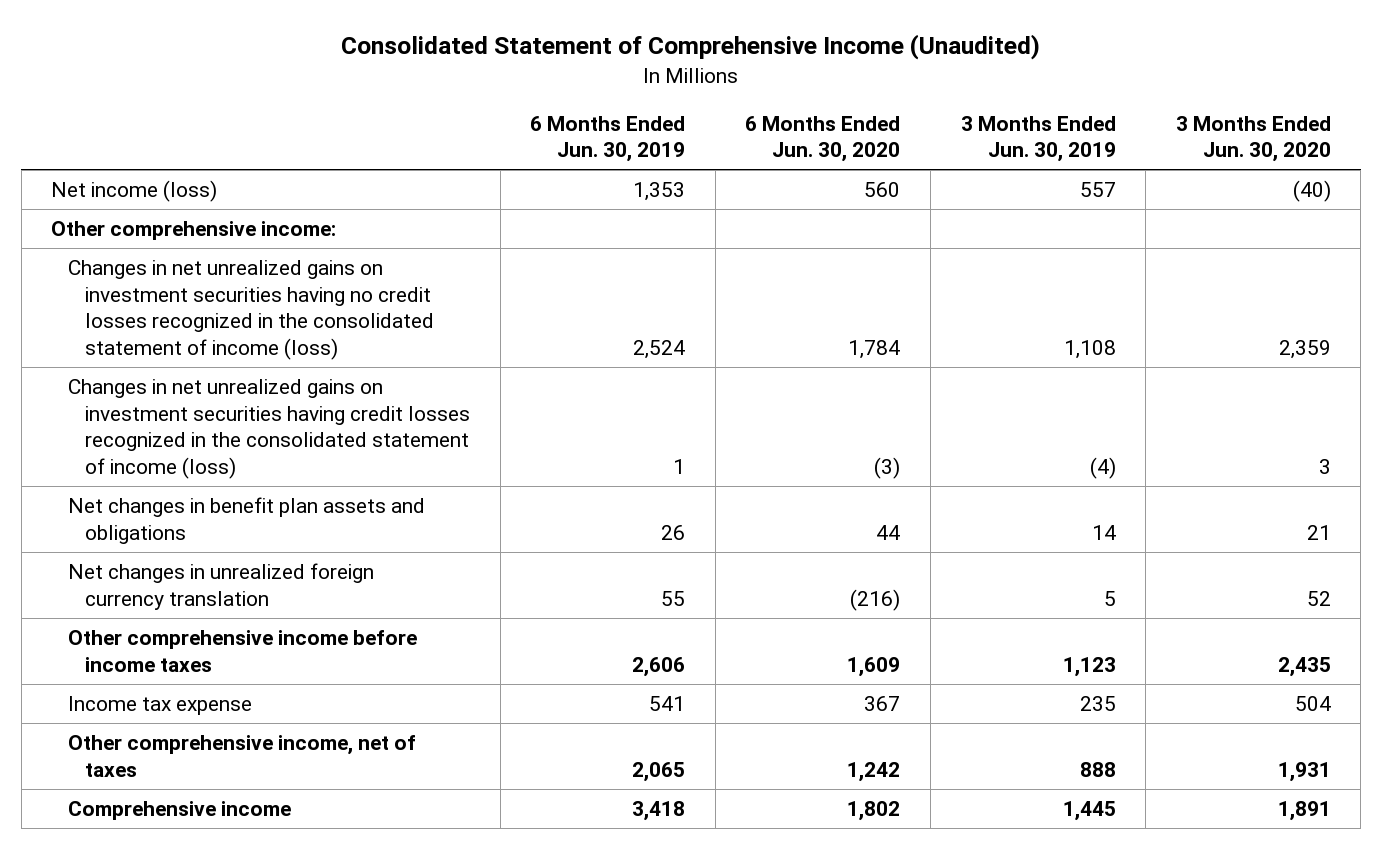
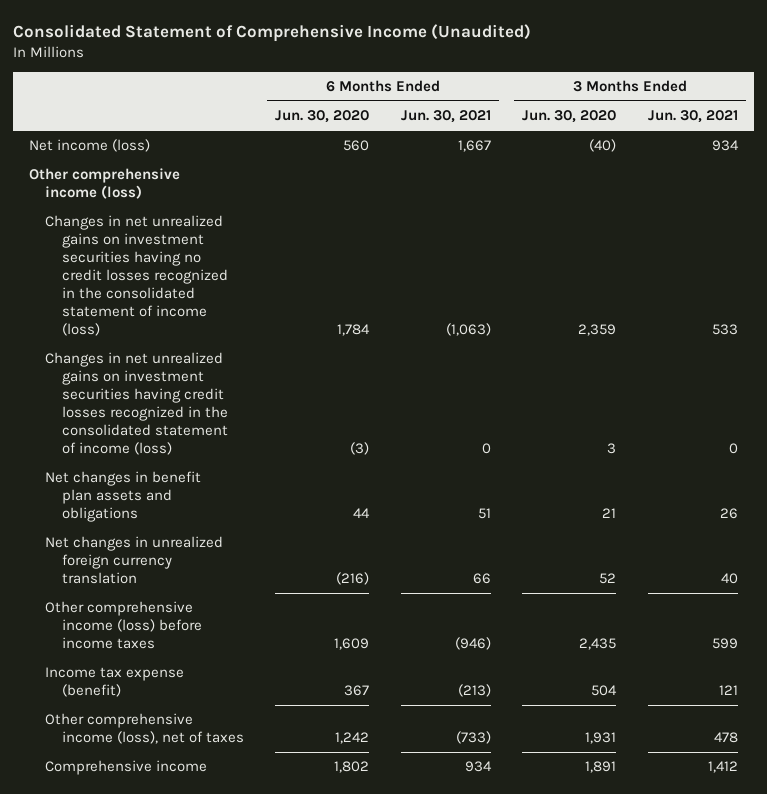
[530,115,686,163] 6 Months Ended Jun. 30, 2019 -> none
[960,115,1116,163] 3 Months Ended Jun. 30, 2019 -> none
none -> [400,110,491,124] Jun. 30, 2021
none -> [647,110,738,124] Jun. 30, 2021
[51,221,337,241] Other comprehensive income: -> [29,168,181,200] Other comprehensive income (loss)
[68,630,418,672] Other comprehensive income before income taxes -> [45,601,202,650] Other comprehensive income (loss) before income taxes
[68,696,253,716] Income tax expense -> [45,667,185,698] Income tax expense (benefit)
[68,735,417,777] Other comprehensive income, net of taxes -> [45,713,244,745] Other comprehensive income (loss), net of taxes

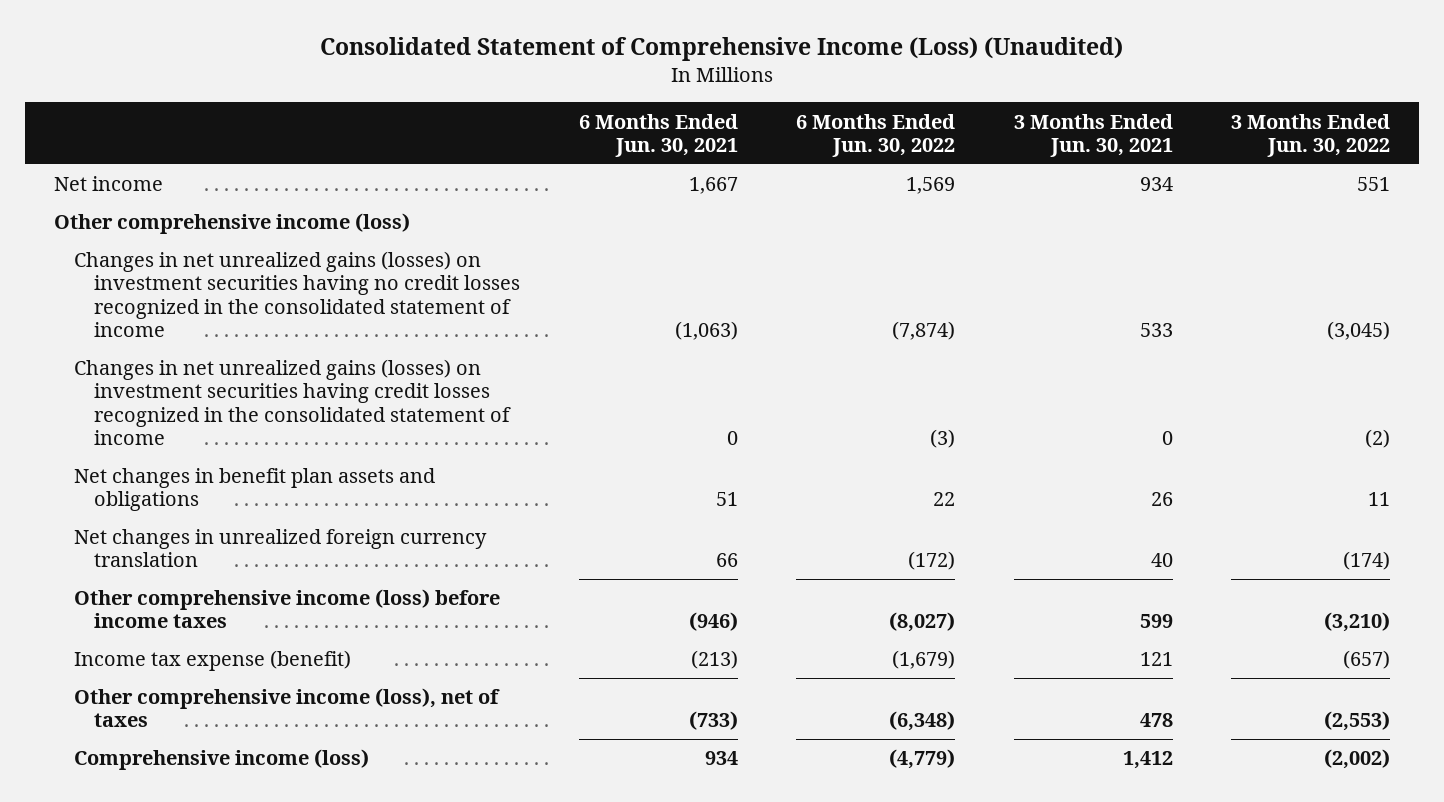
[13,23,532,42] Consolidated Statement of Comprehensive Income (Unaudited) -> [319,37,1123,62] Consolidated Statement of Comprehensive Income (Loss) (Unaudited)
[275,110,370,124] Jun. 30, 2020 -> none
[522,110,617,124] Jun. 30, 2020 -> none
none -> [796,113,956,157] 6 Months Ended Jun. 30, 2022
none -> [1231,113,1391,157] 3 Months Ended Jun. 30, 2022
[29,139,151,153] Net income (loss) -> [53,176,163,192] Net income
[45,215,228,337] Changes in net unrealized gains on investment securities having no credit losses recognized in the consolidated statement of income (loss) -> [73,251,521,338] Changes in net unrealized gains (losses) on investment securities having no credit losses recognized in the consolidated statement of income
[45,352,228,456] Changes in net unrealized gains on investment securities having credit losses recognized in the consolidated statement of income (loss) -> [73,359,512,446] Changes in net unrealized gains (losses) on investment securities having credit losses recognized in the consolidated statement of income
[45,760,208,776] Comprehensive income -> [73,749,369,771] Comprehensive income (loss)

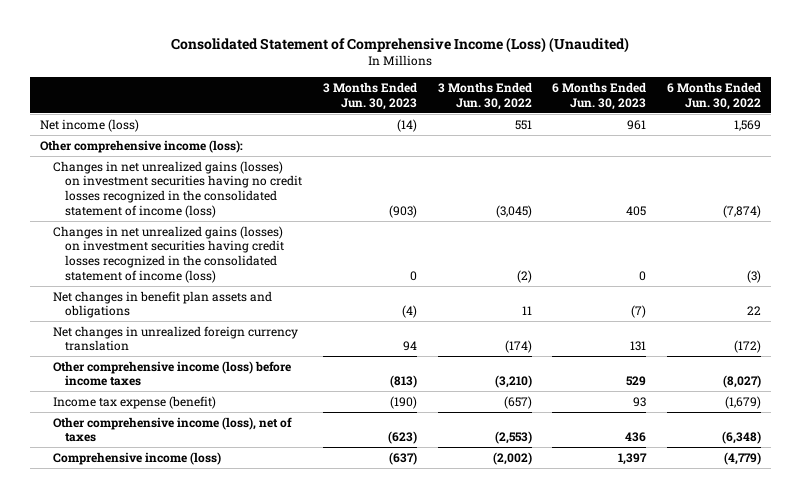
[578,113,738,157] 6 Months Ended Jun. 30, 2021 -> none
[1013,113,1173,157] 3 Months Ended Jun. 30, 2021 -> none
none -> [322,82,417,110] 3 Months Ended Jun. 30, 2023
none -> [552,82,647,110] 6 Months Ended Jun. 30, 2023
[53,176,163,192] Net income -> [40,118,140,132] Net income (loss)
[53,213,410,235] Other comprehensive income (loss) -> [40,139,244,153] Other comprehensive income (loss):
[73,251,521,338] Changes in net unrealized gains (losses) on investment securities having no credit losses recognized in the consolidated statement of income -> [52,160,303,218] Changes in net unrealized gains (losses) on investment securities having no credit losses recognized in the consolidated statement of income (loss)
[73,359,512,446] Changes in net unrealized gains (losses) on investment securities having credit losses recognized in the consolidated statement of income -> [52,225,285,283] Changes in net unrealized gains (losses) on investment securities having credit losses recognized in the consolidated statement of income (loss)

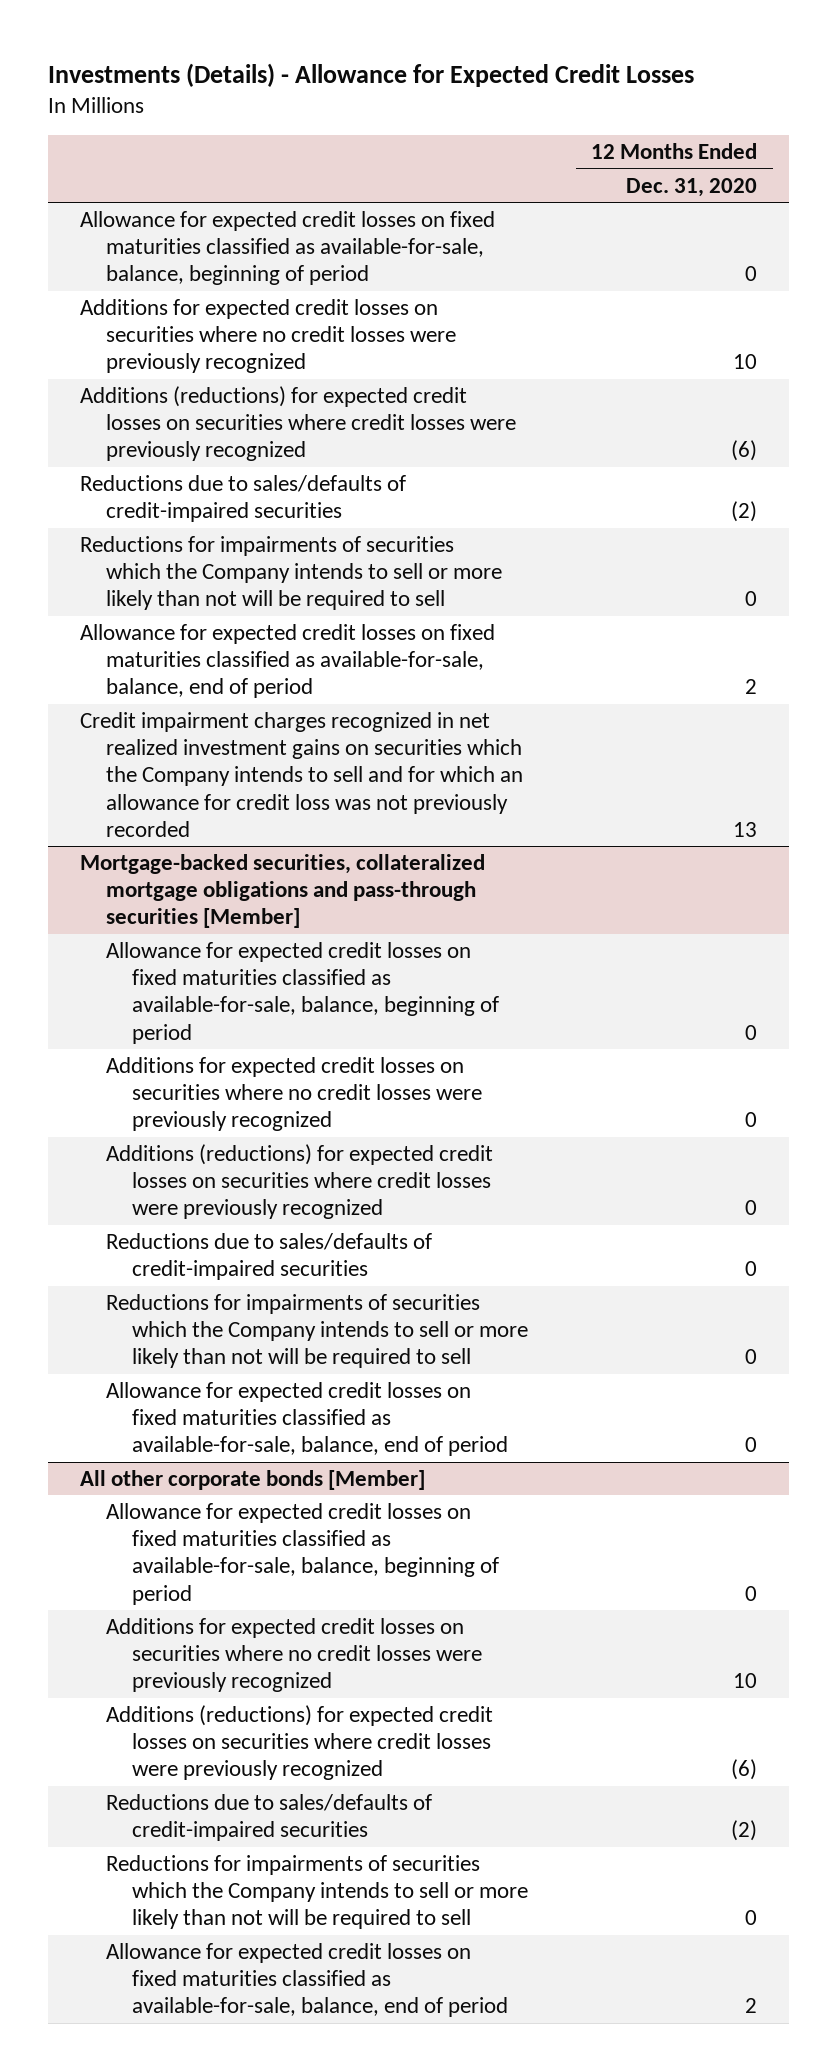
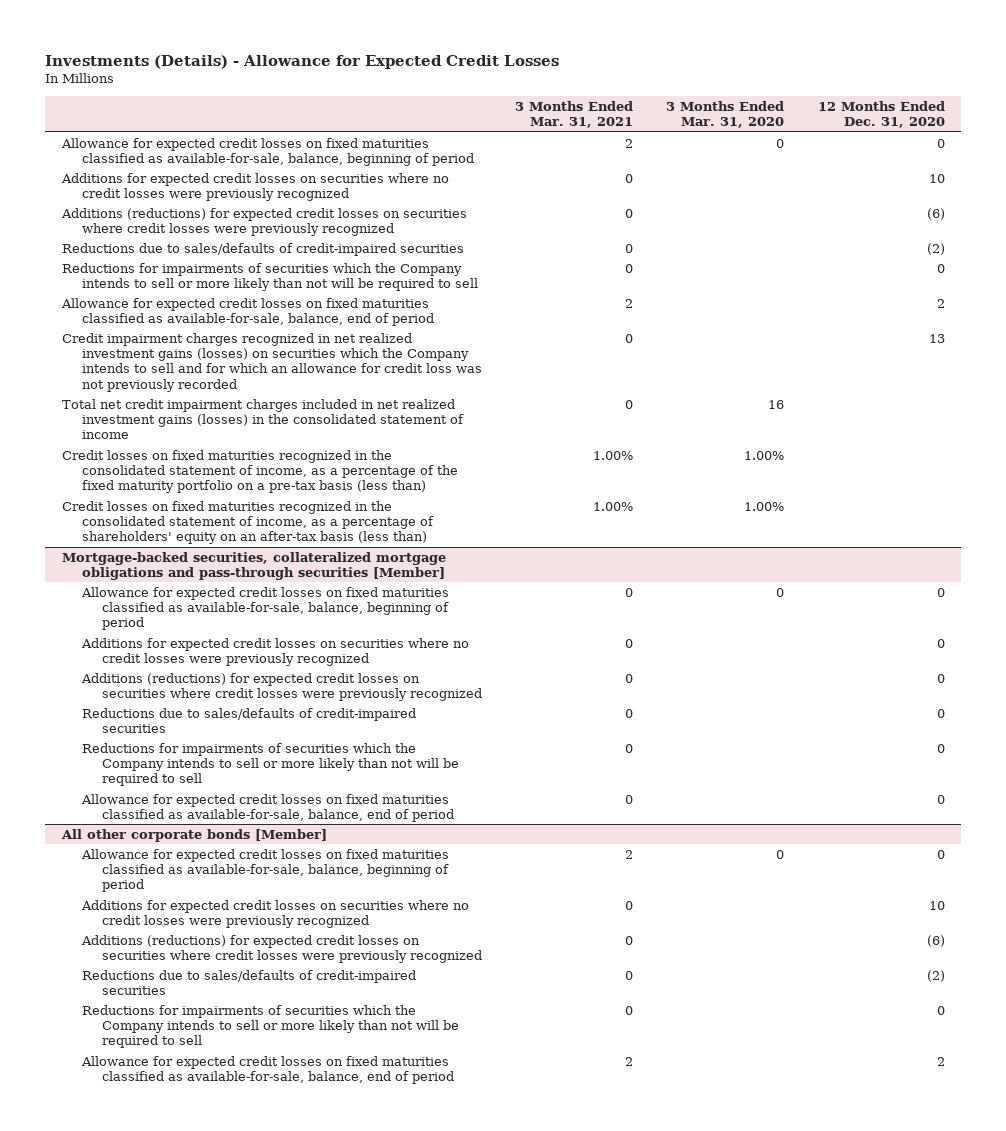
none -> [515,101,634,129] 3 Months Ended Mar. 31, 2021
none -> [666,101,785,129] 3 Months Ended Mar. 31, 2020
[79,711,524,837] Credit impairment charges recognized in net realized investment gains on securities which the Company intends to sell and for which an allowance for credit loss was not previously recorded -> [61,332,483,392] Credit impairment charges recognized in net realized investment gains (losses) on securities which the Company intends to sell and for which an allowance for credit loss was not previously recorded
none -> [61,398,465,440] Total net credit impairment charges included in net realized investment gains (losses) in the consolidated statement of income
none -> [61,449,459,494] Credit losses on fixed maturities recognized in the consolidated statement of income, as a percentage of the fixed maturity portfolio on a pre-tax basis (less than)
none -> [61,500,435,545] Credit losses on fixed maturities recognized in the consolidated statement of income, as a percentage of shareholders' equity on an after-tax basis (less than)

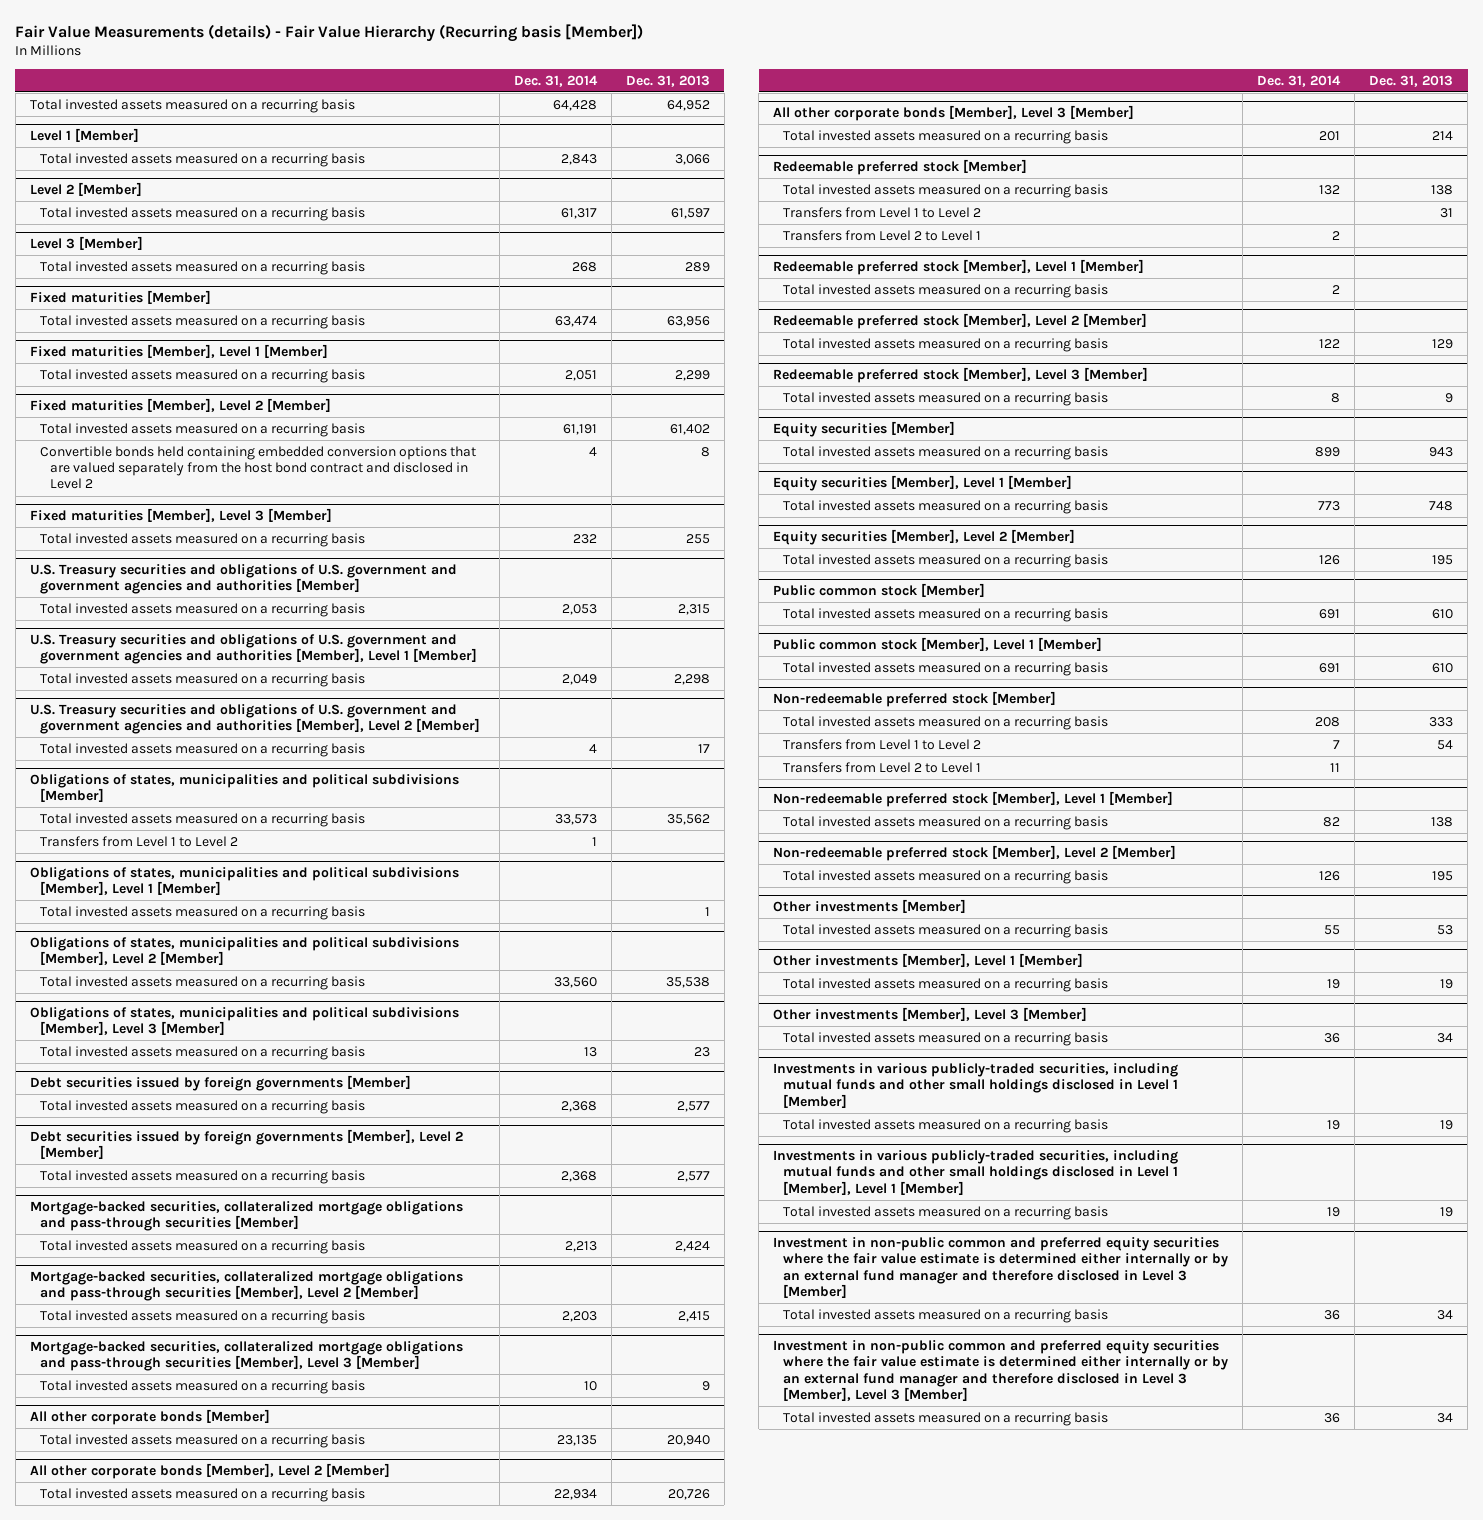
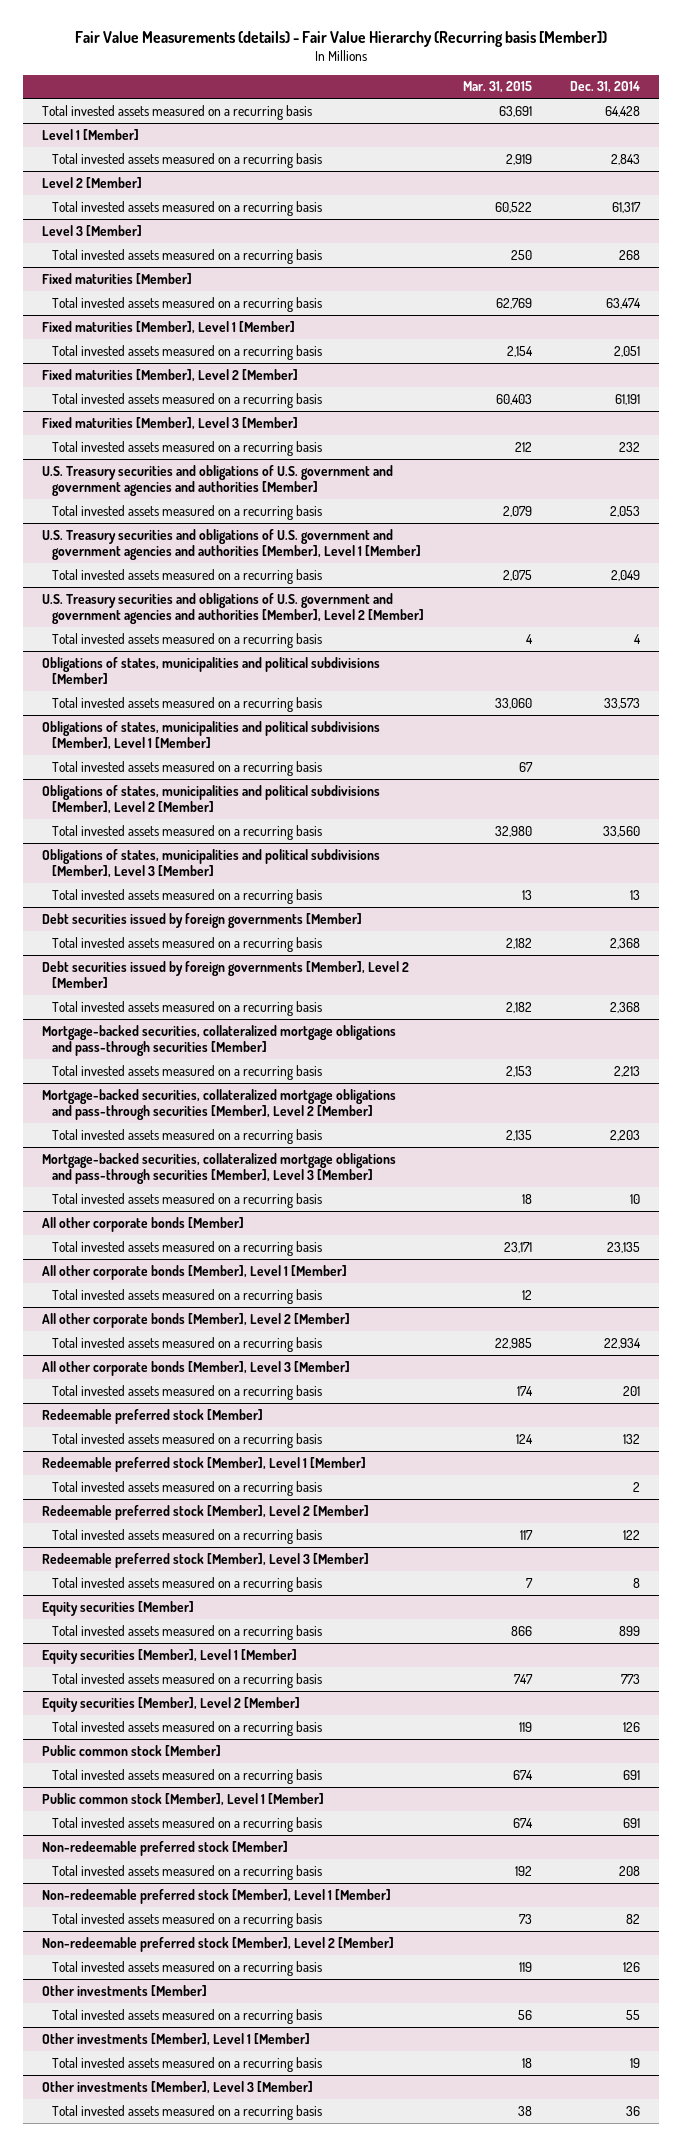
[625,74,710,87] Dec. 31, 2013 -> none
none -> [462,81,532,94] Mar. 31, 2015
[39,445,476,490] Convertible bonds held containing embedded conversion options that are valued separately from the host bond contract and disclosed in Level 2 -> none
[39,835,238,847] Transfers from Level 1 to Level 2 -> none
none -> [41,1264,347,1280] All other corporate bonds [Member], Level 1 [Member]
none -> [52,1288,323,1304] Total invested assets measured on a recurring basis
[783,206,982,218] Transfers from Level 1 to Level 2 -> none
[783,229,982,241] Transfers from Level 2 to Level 1 -> none
[783,738,982,750] Transfers from Level 1 to Level 2 -> none
[783,761,982,773] Transfers from Level 2 to Level 1 -> none
[773,1062,1179,1108] Investments in various publicly-traded securities, including mutual funds and other small holdings disclosed in Level 1 [Member] -> none
[783,1118,1109,1133] Total invested assets measured on a recurring basis -> none
[773,1149,1179,1195] Investments in various publicly-traded securities, including mutual funds and other small holdings disclosed in Level 1 [Member], Level 1 [Member] -> none
[783,1205,1109,1220] Total invested assets measured on a recurring basis -> none
[773,1236,1229,1299] Investment in non-public common and preferred equity securities where the fair value estimate is determined either internally or by an external fund manager and therefore disclosed in Level 3 [Member] -> none
[783,1308,1109,1323] Total invested assets measured on a recurring basis -> none
[773,1339,1229,1402] Investment in non-public common and preferred equity securities where the fair value estimate is determined either internally or by an external fund manager and therefore disclosed in Level 3 [Member], Level 3 [Member] -> none
[783,1411,1109,1426] Total invested assets measured on a recurring basis -> none

